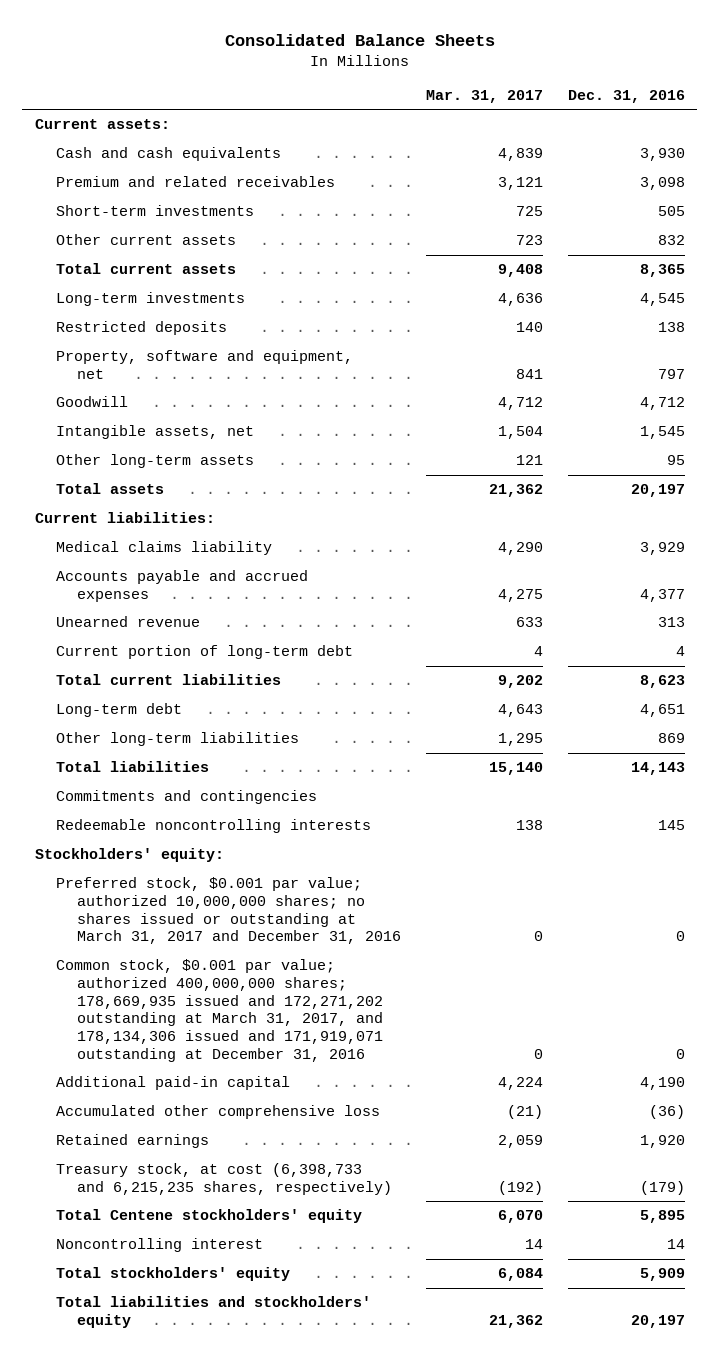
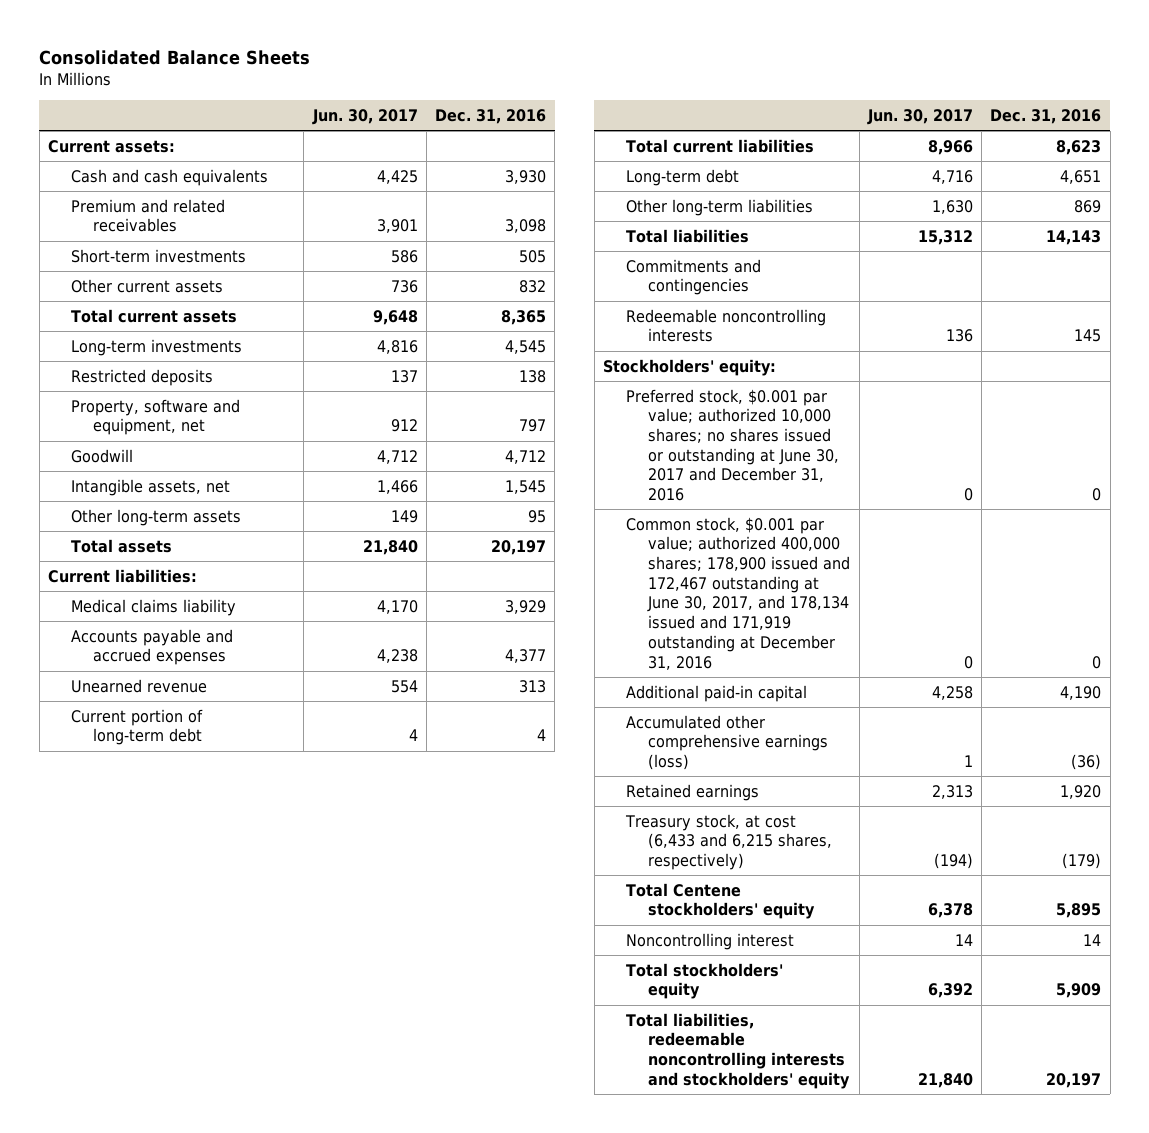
[425,90,543,104] Mar. 31, 2017 -> none
none -> [311,109,418,126] Jun. 30, 2017
[55,877,402,945] Preferred stock, $0.001 par value; authorized 10,000,000 shares; no shares issued or outstanding at March 31, 2017 and December 31, 2016 -> [625,388,840,502] Preferred stock, $0.001 par value; authorized 10,000 shares; no shares issued or outstanding at June 30, 2017 and December 31, 2016
[55,959,384,1062] Common stock, $0.001 par value; authorized 400,000,000 shares; 178,669,935 issued and 172,271,202 outstanding at March 31, 2017, and 178,134,306 issued and 171,919,071 outstanding at December 31, 2016 -> [625,516,851,670] Common stock, $0.001 par value; authorized 400,000 shares; 178,900 issued and 172,467 outstanding at June 30, 2017, and 178,134 issued and 171,919 outstanding at December 31, 2016
[55,1105,380,1120] Accumulated other comprehensive loss -> [625,714,829,771] Accumulated other comprehensive earnings (loss)
[55,1163,393,1195] Treasury stock, at cost (6,398,733 and 6,215,235 shares, respectively) -> [624,813,833,871] Treasury stock, at cost (6,433 and 6,215 shares, respectively)
[55,1296,371,1328] Total liabilities and stockholders' equity -> [625,1012,851,1089] Total liabilities, redeemable noncontrolling interests and stockholders' equity

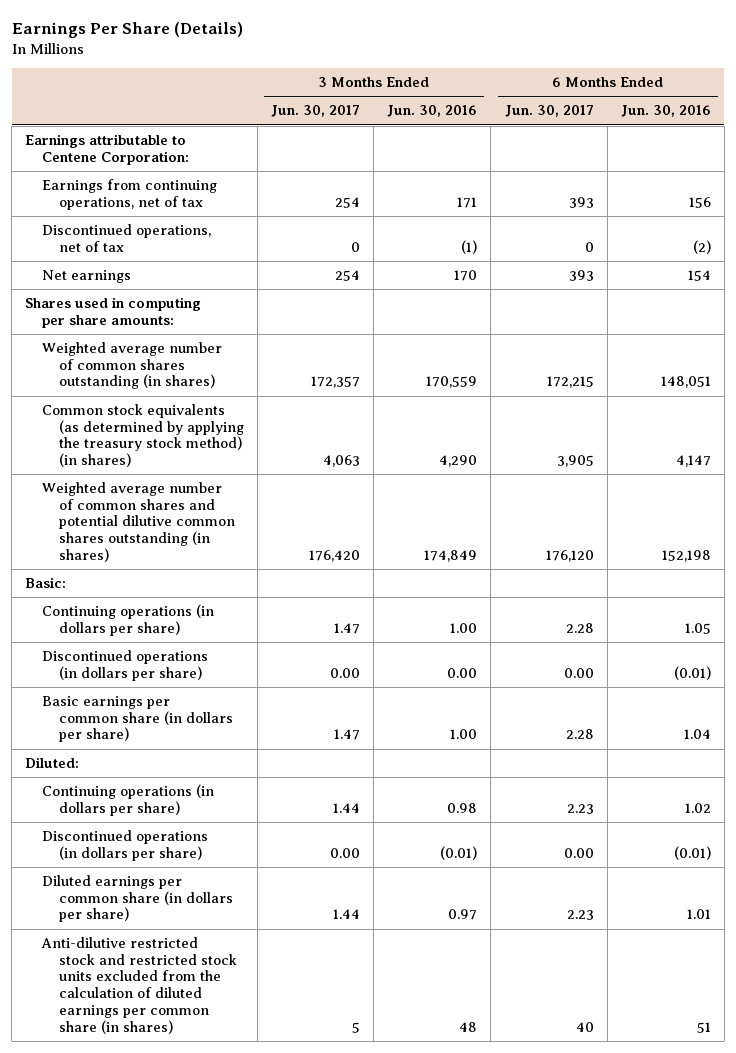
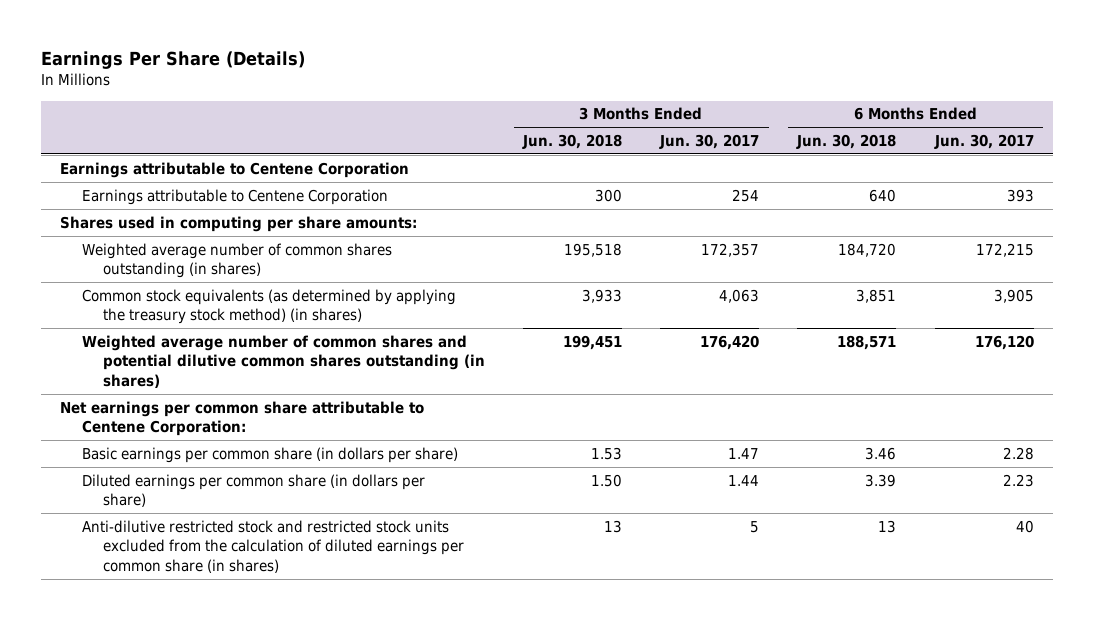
[387,105,478,118] Jun. 30, 2016 -> none
[620,105,711,118] Jun. 30, 2016 -> none
none -> [522,133,623,149] Jun. 30, 2018
none -> [796,133,897,149] Jun. 30, 2018
[42,224,212,252] Discontinued operations, net of tax -> none
[42,270,132,284] Net earnings -> none
[25,134,190,165] Earnings attributable to Centene Corporation: -> [60,161,410,178] Earnings attributable to Centene Corporation
[42,179,218,210] Earnings from continuing operations, net of tax -> [81,188,388,205] Earnings attributable to Centene Corporation
[25,577,67,589] Basic: -> none
[42,604,215,636] Continuing operations (in dollars per share) -> none
[42,650,209,681] Discontinued operations (in dollars per share) -> none
none -> [60,400,425,437] Net earnings per common share attributable to Centene Corporation:
[25,757,80,769] Diluted: -> none
[42,784,215,816] Continuing operations (in dollars per share) -> none
[42,830,209,861] Discontinued operations (in dollars per share) -> none

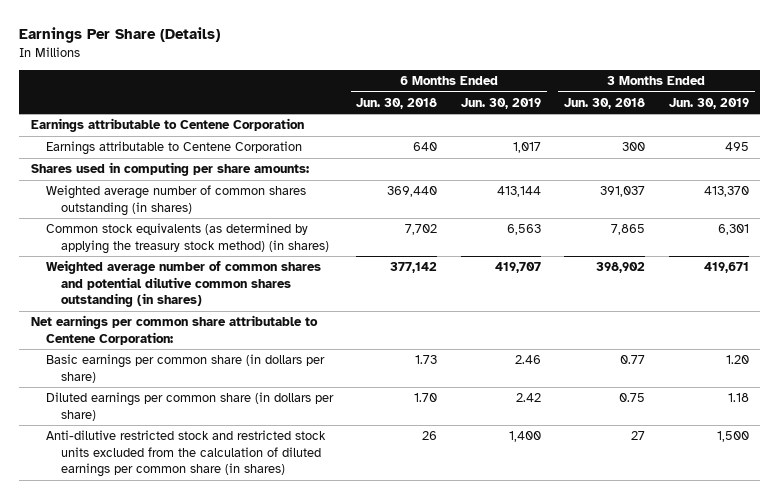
[659,133,760,149] Jun. 30, 2017 -> none
[933,133,1034,149] Jun. 30, 2017 -> none
none -> [460,97,541,109] Jun. 30, 2019
none -> [668,97,749,109] Jun. 30, 2019
[564,242,623,257] 195,518 -> [600,186,646,198] 391,037
[838,242,897,257] 184,720 -> [387,186,438,198] 369,440
[582,288,623,303] 3,933 -> [611,224,646,236] 7,865
[856,288,897,303] 3,851 -> [405,224,438,236] 7,702
[563,334,623,350] 199,451 -> [596,262,646,274] 398,902
[837,334,897,350] 188,571 -> [390,262,438,274] 377,142
[591,446,623,460] 1.53 -> [620,355,646,365] 0.77
[865,446,897,460] 3.46 -> [415,355,438,365] 1.73
[591,473,623,487] 1.50 -> [619,393,646,403] 0.75
[865,473,897,487] 3.39 -> [414,393,438,403] 1.70
[604,519,623,533] 13 -> [631,431,646,441] 27
[878,519,897,533] 13 -> [422,431,438,441] 26

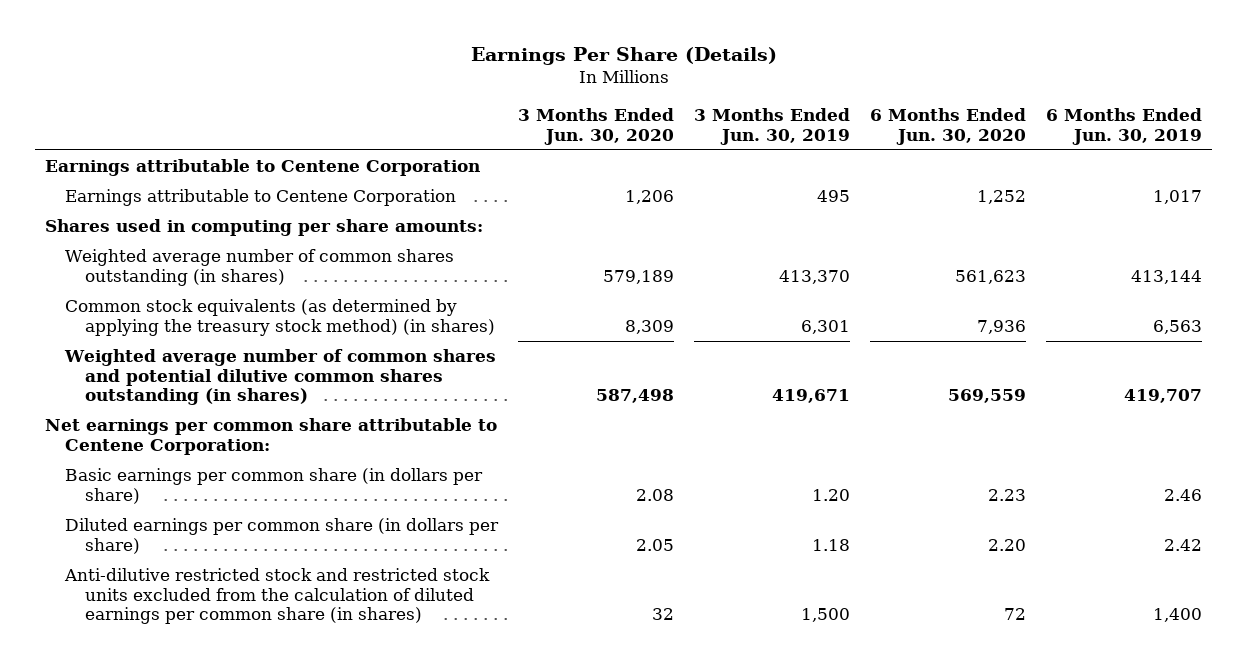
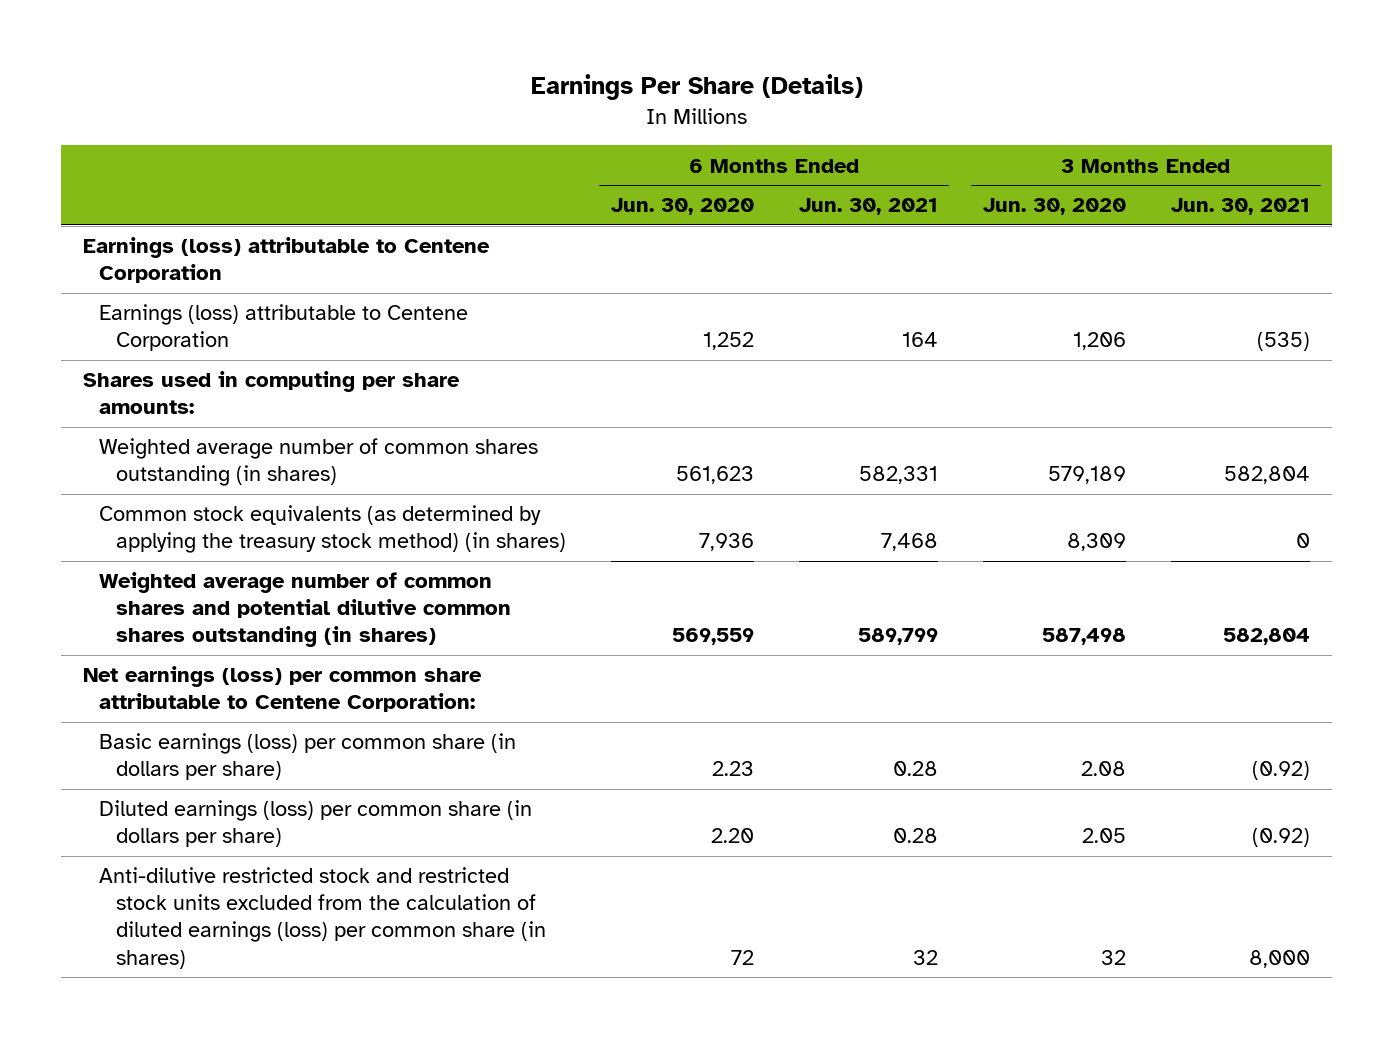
[693,108,850,145] 3 Months Ended Jun. 30, 2019 -> none
[1046,108,1203,145] 6 Months Ended Jun. 30, 2019 -> none
none -> [798,198,938,216] Jun. 30, 2021
none -> [1170,198,1310,216] Jun. 30, 2021
[44,159,480,177] Earnings attributable to Centene Corporation -> [83,237,491,284] Earnings (loss) attributable to Centene Corporation
[64,189,456,207] Earnings attributable to Centene Corporation -> [99,304,469,352] Earnings (loss) attributable to Centene Corporation
[44,418,497,455] Net earnings per common share attributable to Centene Corporation: -> [83,666,483,713] Net earnings (loss) per common share attributable to Centene Corporation:
[64,468,483,504] Basic earnings per common share (in dollars per share) -> [99,733,517,781] Basic earnings (loss) per common share (in dollars per share)
[64,518,499,554] Diluted earnings per common share (in dollars per share) -> [99,800,533,848] Diluted earnings (loss) per common share (in dollars per share)
[63,568,490,625] Anti-dilutive restricted stock and restricted stock units excluded from the calculation of diluted earnings per common share (in shares) -> [99,867,546,969] Anti-dilutive restricted stock and restricted stock units excluded from the calculation of diluted earnings (loss) per common share (in shares)

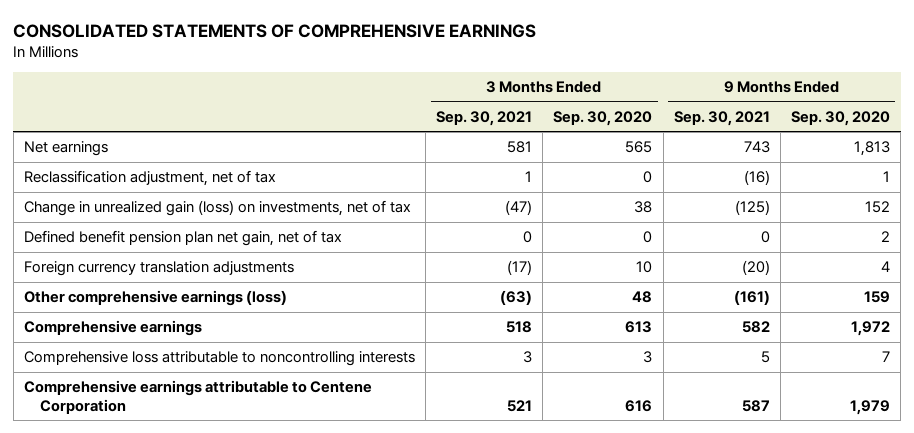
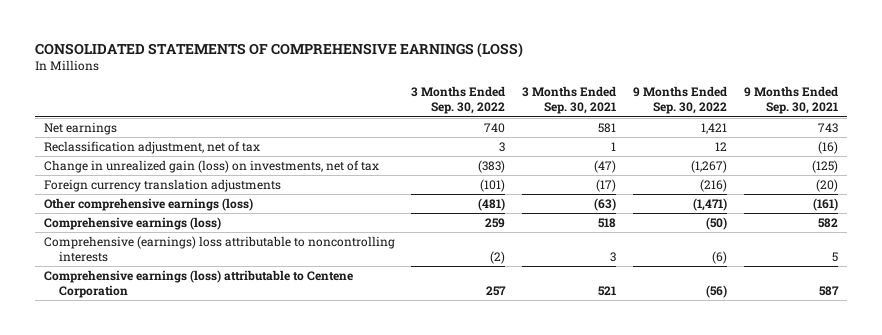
[13,23,537,38] CONSOLIDATED STATEMENTS OF COMPREHENSIVE EARNINGS -> [35,41,524,58] CONSOLIDATED STATEMENTS OF COMPREHENSIVE EARNINGS (LOSS)
[553,110,653,126] Sep. 30, 2020 -> none
[791,110,891,126] Sep. 30, 2020 -> none
none -> [411,86,506,115] 3 Months Ended Sep. 30, 2022
none -> [633,86,728,115] 9 Months Ended Sep. 30, 2022
[23,230,342,247] Defined benefit pension plan net gain, net of tax -> none
[23,320,202,337] Comprehensive earnings -> [43,216,221,230] Comprehensive earnings (loss)
[23,351,415,367] Comprehensive loss attributable to noncontrolling interests -> [43,235,395,262] Comprehensive (earnings) loss attributable to noncontrolling interests
[23,380,372,414] Comprehensive earnings attributable to Centene Corporation -> [43,269,353,298] Comprehensive earnings (loss) attributable to Centene Corporation

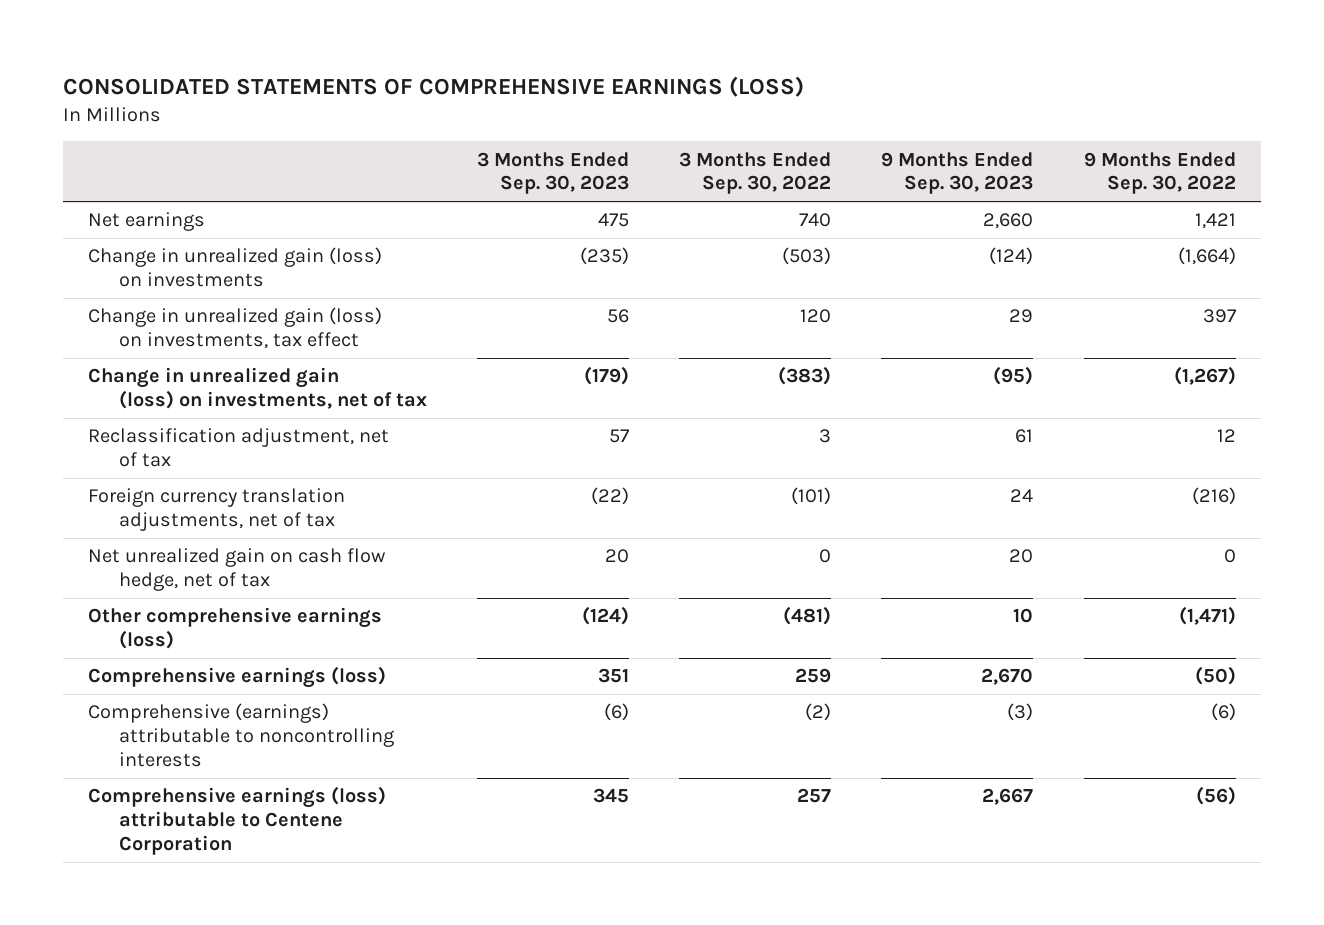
[522,86,617,115] 3 Months Ended Sep. 30, 2021 -> none
[744,86,839,115] 9 Months Ended Sep. 30, 2021 -> none
none -> [477,151,630,195] 3 Months Ended Sep. 30, 2023
none -> [881,151,1034,195] 9 Months Ended Sep. 30, 2023
none -> [88,247,383,288] Change in unrealized gain (loss) on investments
none -> [88,307,383,350] Change in unrealized gain (loss) on investments, tax effect
[43,140,260,154] Reclassification adjustment, net of tax -> [88,428,390,468] Reclassification adjustment, net of tax
[43,178,281,192] Foreign currency translation adjustments -> [88,488,346,532] Foreign currency translation adjustments, net of tax
none -> [88,548,387,592] Net unrealized gain on cash flow hedge, net of tax
[43,235,395,262] Comprehensive (earnings) loss attributable to noncontrolling interests -> [88,703,395,767] Comprehensive (earnings) attributable to noncontrolling interests

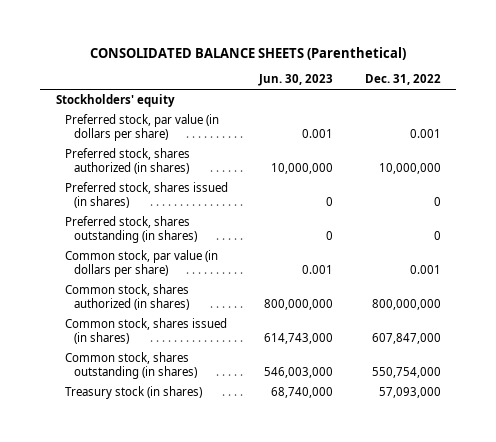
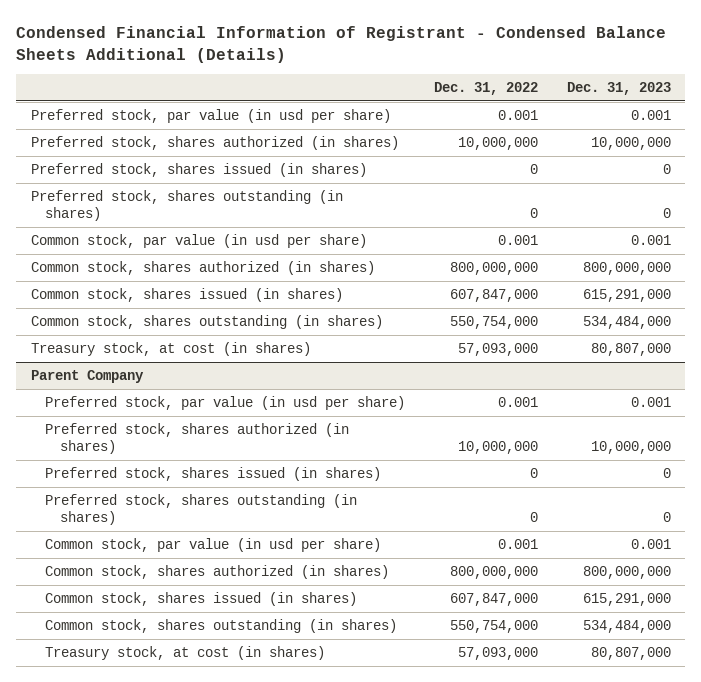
[90,46,407,60] CONSOLIDATED BALANCE SHEETS (Parenthetical) -> [16,26,667,63] Condensed Financial Information of Registrant - Condensed Balance Sheets Additional (Details)
[258,74,334,87] Jun. 30, 2023 -> none
none -> [566,81,671,95] Dec. 31, 2023
[55,93,175,107] Stockholders' equity -> none
[64,113,219,142] Preferred stock, par value (in dollars per share) -> [30,109,391,124] Preferred stock, par value (in usd per share)
[64,249,218,278] Common stock, par value (in dollars per share) -> [30,234,367,249] Common stock, par value (in usd per share)
[64,385,202,399] Treasury stock (in shares) -> [30,342,311,357] Treasury stock, at cost (in shares)
none -> [30,370,144,384] Parent Company
none -> [45,396,406,411] Preferred stock, par value (in usd per share)
none -> [45,423,350,455] Preferred stock, shares authorized (in shares)
none -> [45,467,382,482] Preferred stock, shares issued (in shares)
none -> [45,494,358,526] Preferred stock, shares outstanding (in shares)
none -> [45,538,382,553] Common stock, par value (in usd per share)
none -> [45,565,390,580] Common stock, shares authorized (in shares)
none -> [45,592,358,607] Common stock, shares issued (in shares)
none -> [45,619,398,634] Common stock, shares outstanding (in shares)
none -> [45,646,326,661] Treasury stock, at cost (in shares)

